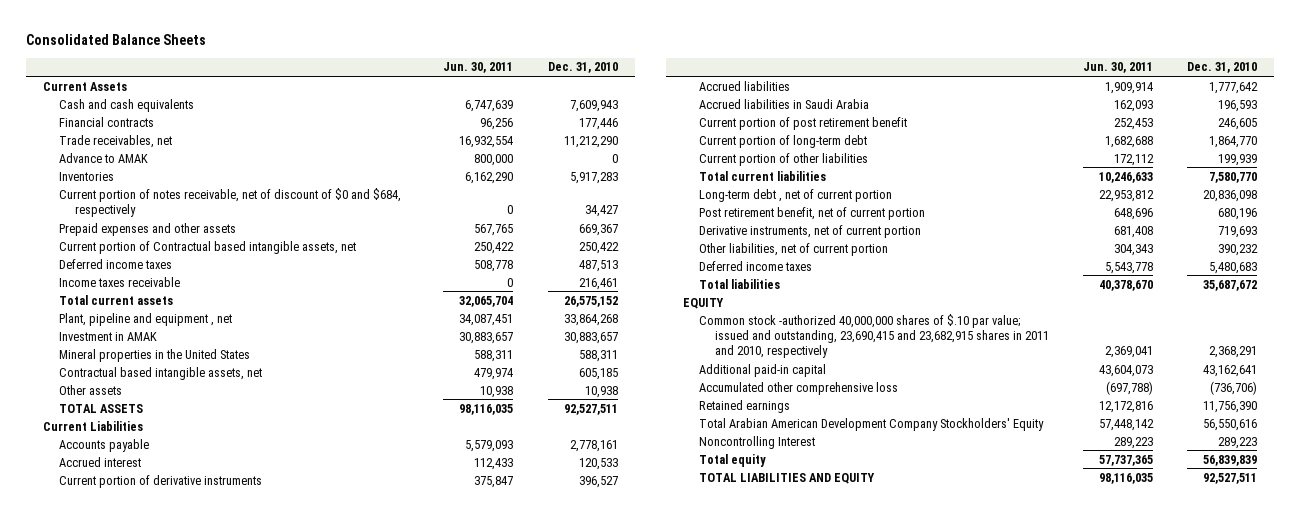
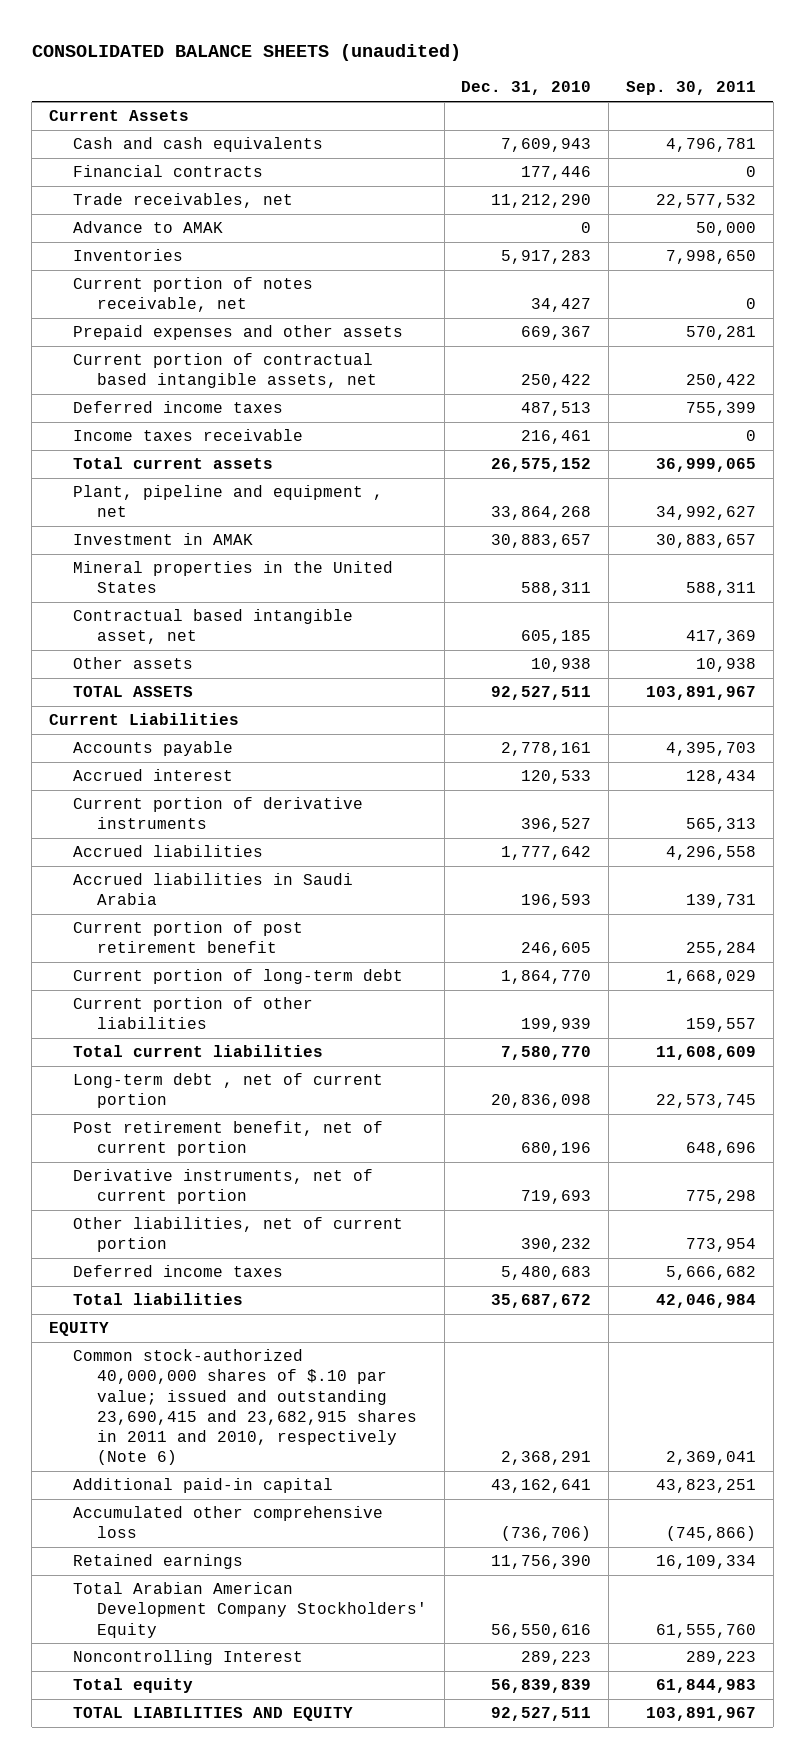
[26,34,207,46] Consolidated Balance Sheets -> [31,43,461,61] CONSOLIDATED BALANCE SHEETS (unaudited)
[443,62,514,74] Jun. 30, 2011 -> none
none -> [625,81,756,96] Sep. 30, 2011
[59,187,402,217] Current portion of notes receivable, net of discount of $0 and $684, respectively -> [73,277,314,313] Current portion of notes receivable, net
[59,240,357,254] Current portion of Contractual based intangible assets, net -> [73,353,378,389] Current portion of contractual based intangible assets, net
[59,366,263,380] Contractual based intangible assets, net -> [73,609,354,645] Contractual based intangible asset, net
[698,313,1049,358] Common stock -authorized 40,000,000 shares of $.10 par value; issued and outstanding, 23,690,415 and 23,682,915 shares in 2011 and 2010, respectively -> [73,1349,418,1465] Common stock-authorized 40,000,000 shares of $.10 par value; issued and outstanding 23,690,415 and 23,682,915 shares in 2011 and 2010, respectively (Note 6)

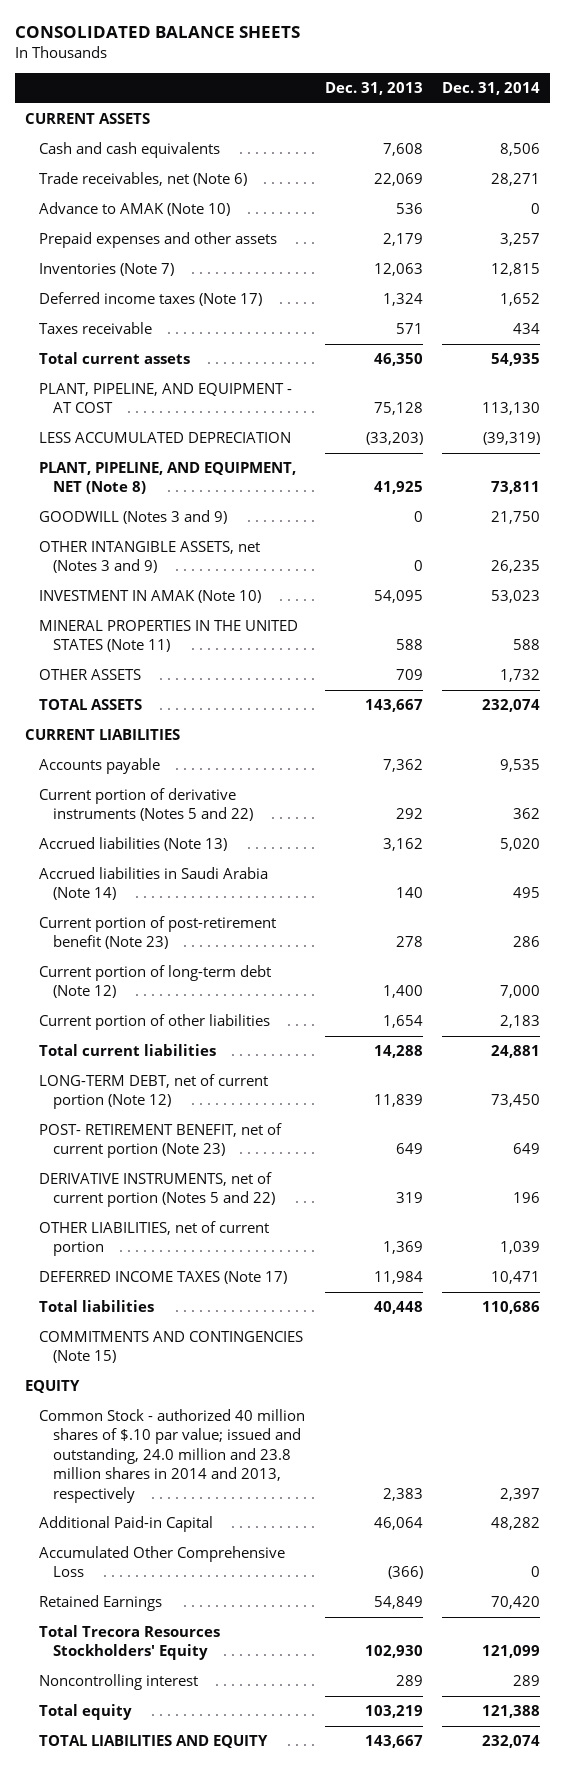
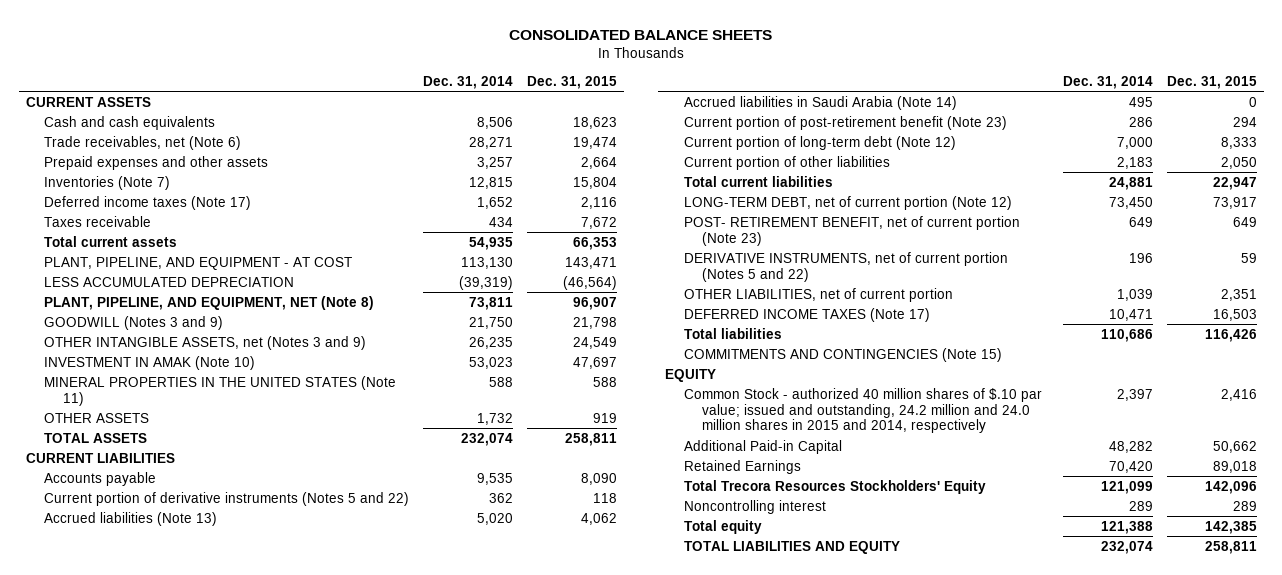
[324,82,423,96] Dec. 31, 2013 -> none
none -> [527,76,618,90] Dec. 31, 2015
[38,202,230,217] Advance to AMAK (Note 10) -> none
[38,1409,305,1503] Common Stock - authorized 40 million shares of $.10 par value; issued and outstanding, 24.0 million and 23.8 million shares in 2014 and 2013, respectively -> [683,387,1042,434] Common Stock - authorized 40 million shares of $.10 par value; issued and outstanding, 24.2 million and 24.0 million shares in 2015 and 2014, respectively
[38,1546,285,1578] Accumulated Other Comprehensive Loss -> none

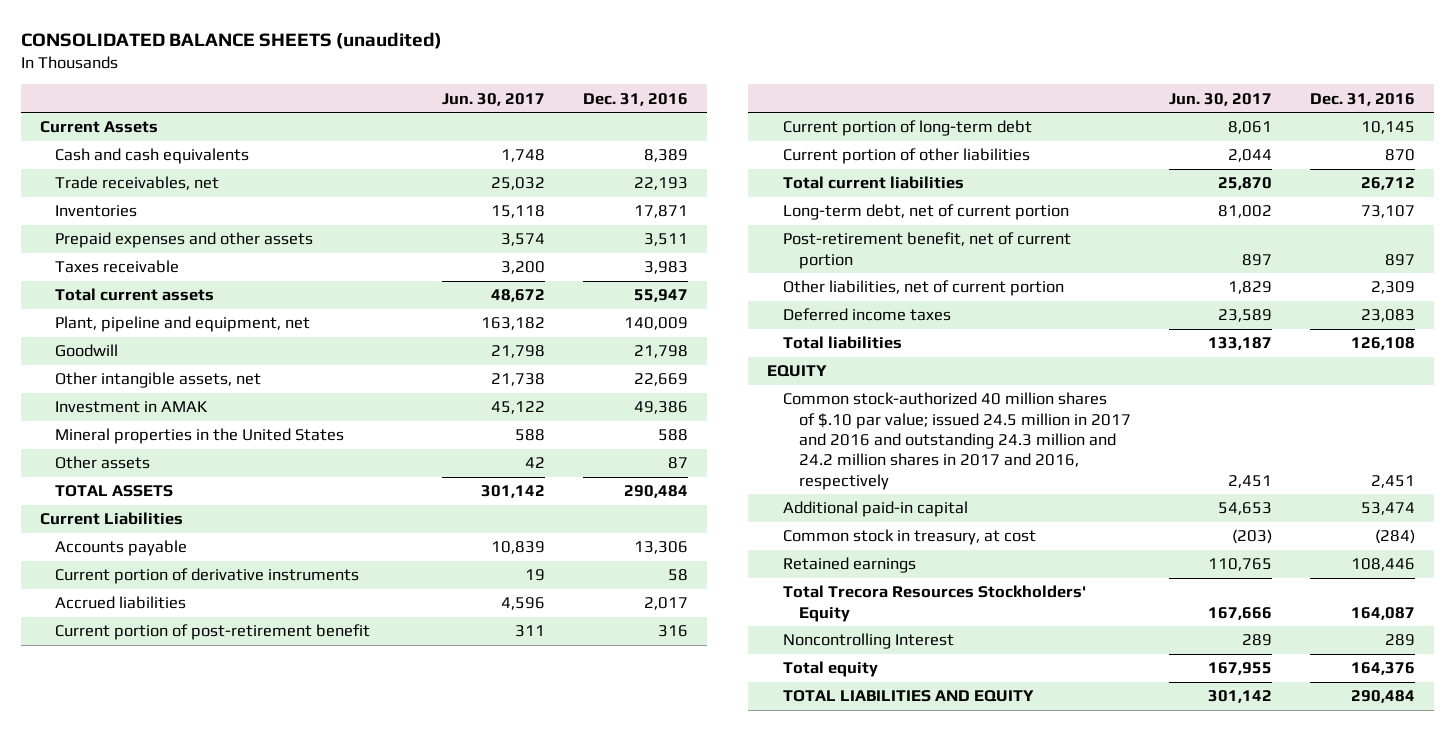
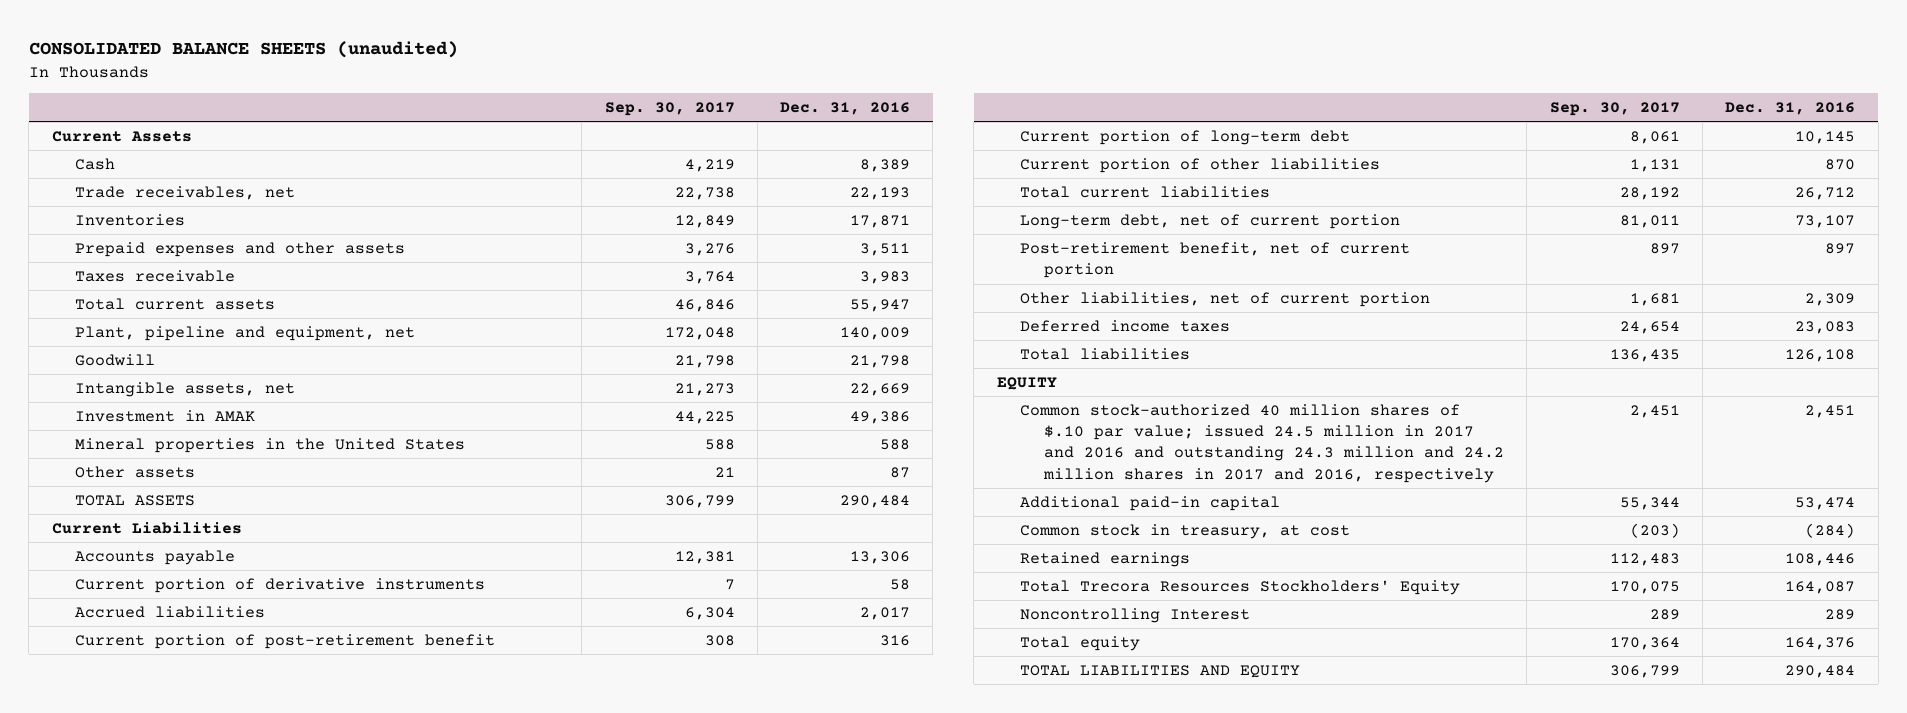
[441,92,545,106] Jun. 30, 2017 -> none
none -> [604,101,735,116] Sep. 30, 2017
[55,148,250,165] Cash and cash equivalents -> [75,157,116,170] Cash
[55,372,262,389] Other intangible assets, net -> [75,381,296,397] Intangible assets, net

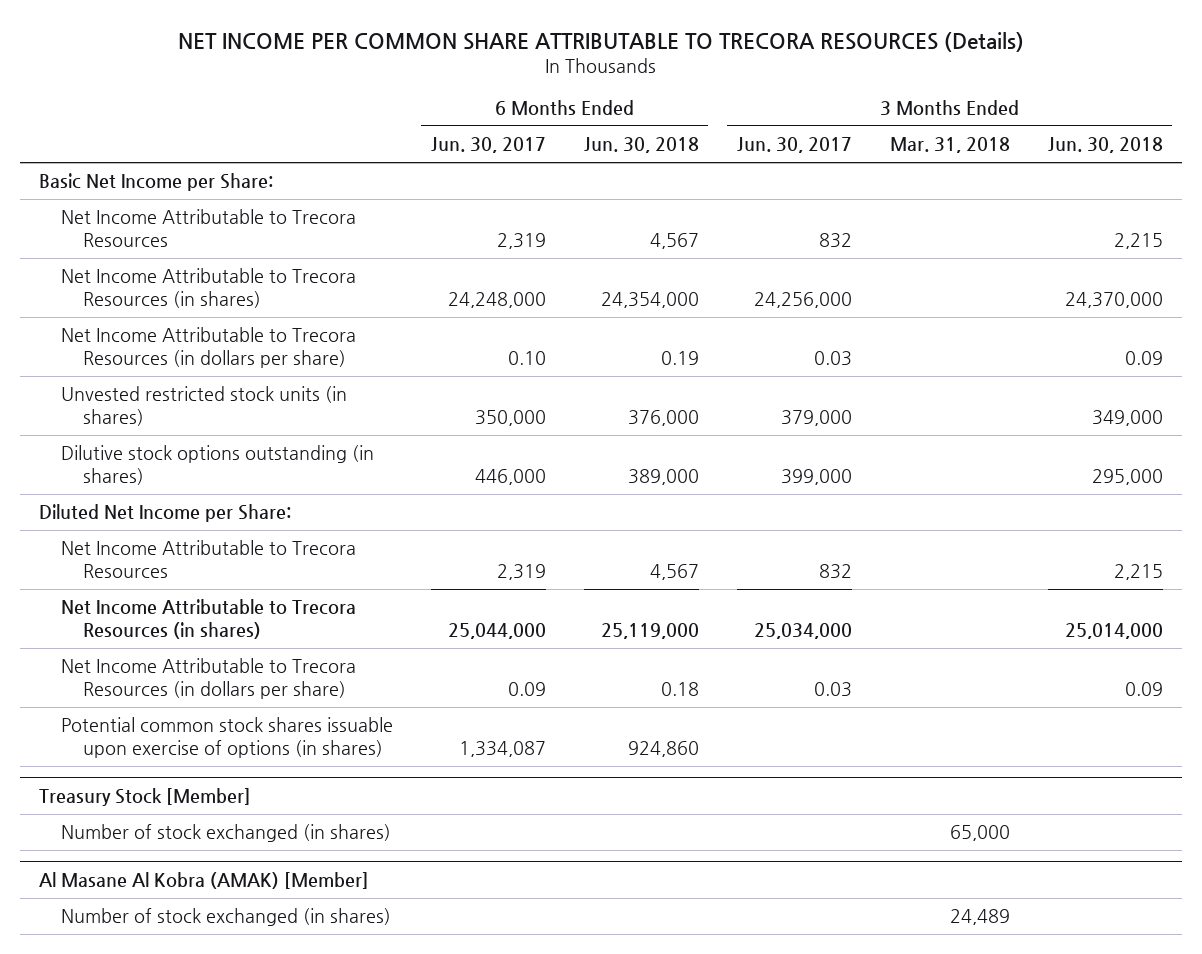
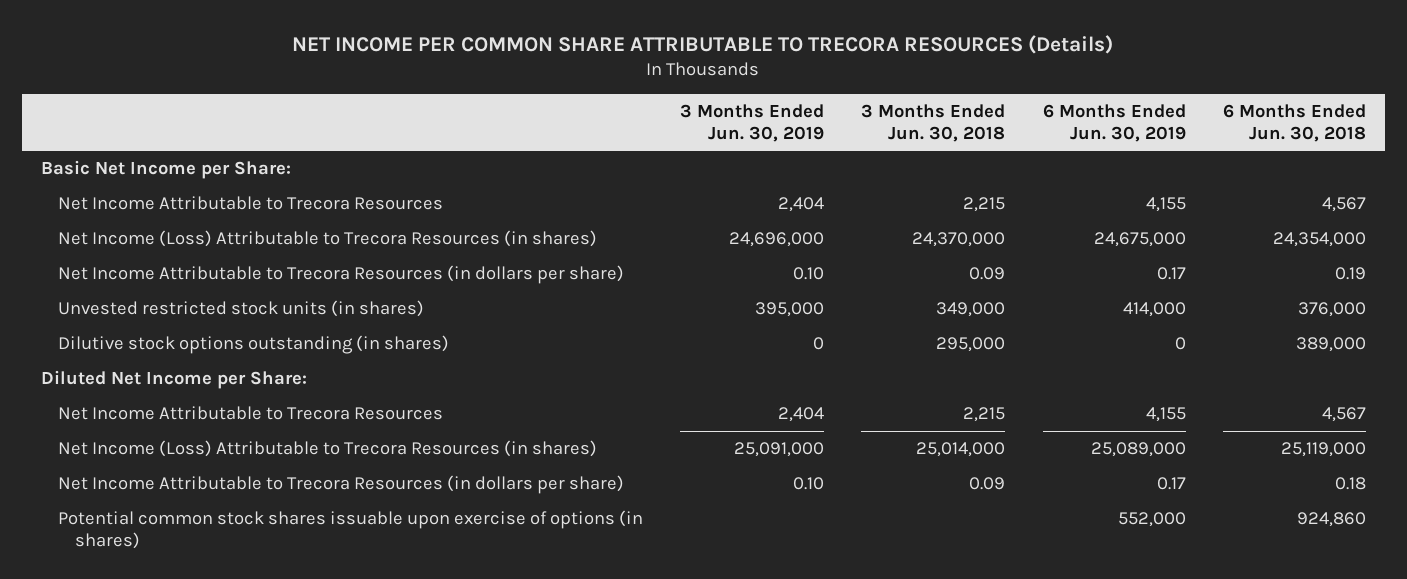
[430,137,546,154] Jun. 30, 2017 -> none
[736,137,852,154] Jun. 30, 2017 -> none
[889,137,1010,154] Mar. 31, 2018 -> none
none -> [680,103,825,142] 3 Months Ended Jun. 30, 2019
none -> [1042,103,1186,142] 6 Months Ended Jun. 30, 2019
[60,268,356,309] Net Income Attributable to Trecora Resources (in shares) -> [57,230,597,248] Net Income (Loss) Attributable to Trecora Resources (in shares)
[60,599,356,640] Net Income Attributable to Trecora Resources (in shares) -> [57,440,597,458] Net Income (Loss) Attributable to Trecora Resources (in shares)
[38,787,251,806] Treasury Stock [Member] -> none
[60,824,391,843] Number of stock exchanged (in shares) -> none
[38,871,369,889] Al Masane Al Kobra (AMAK) [Member] -> none
[60,908,391,927] Number of stock exchanged (in shares) -> none

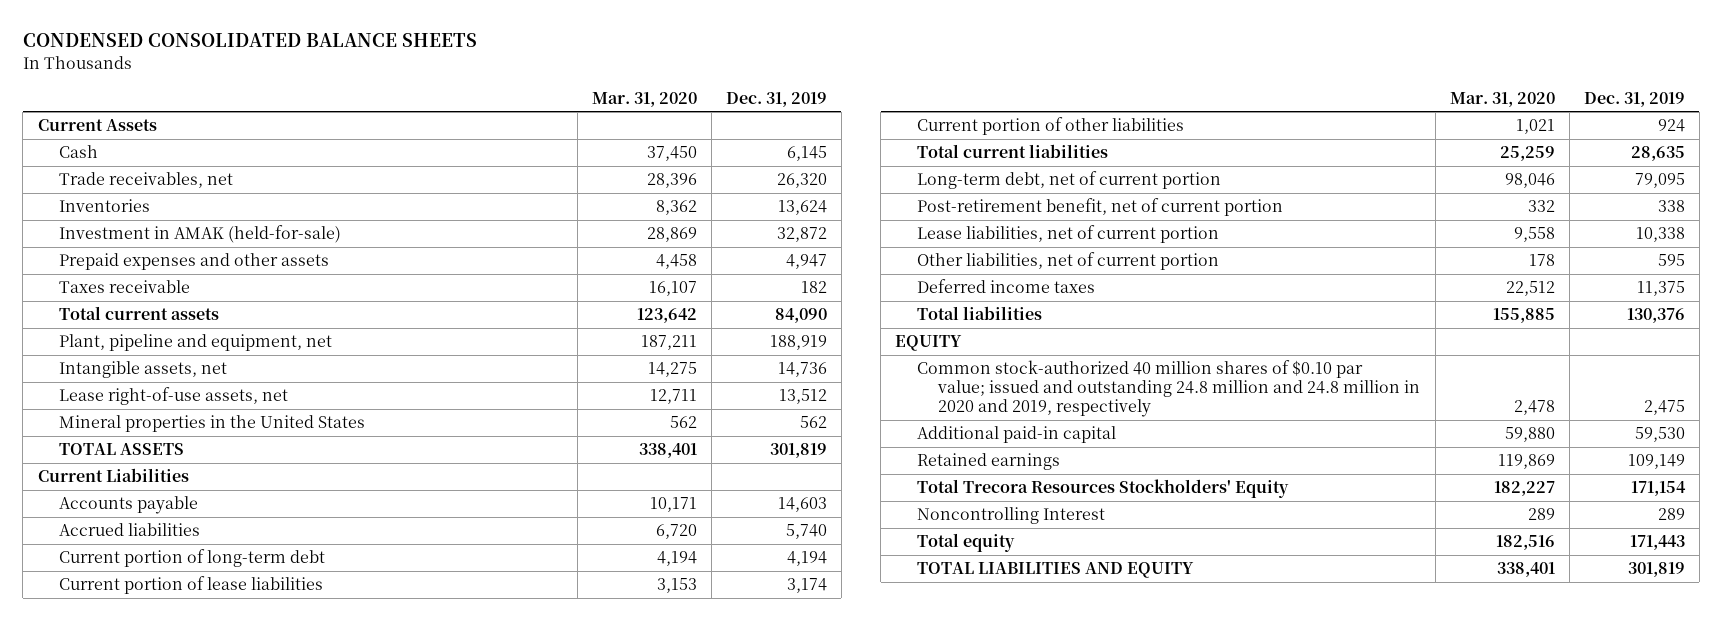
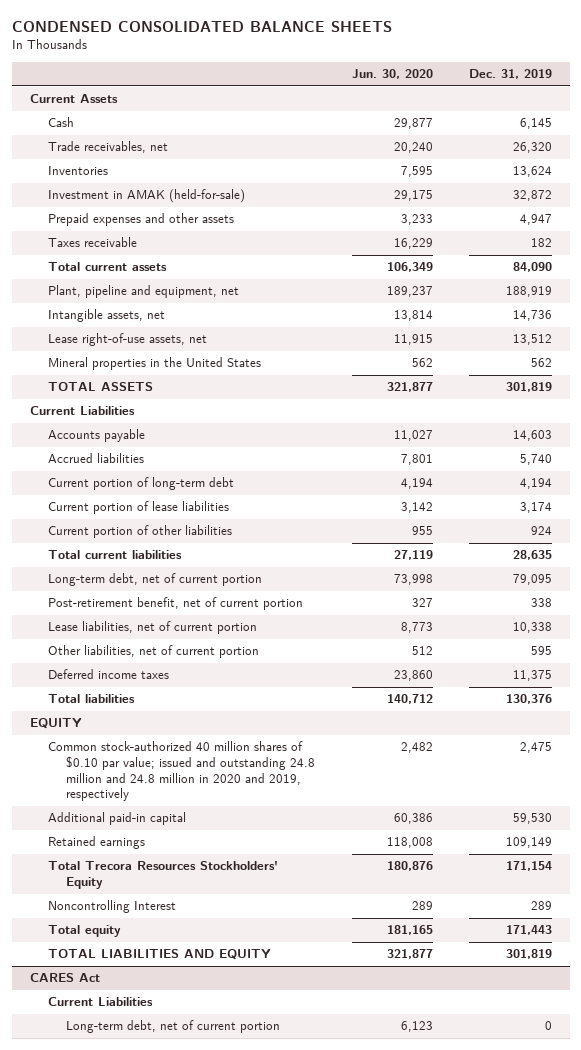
[591,91,697,107] Mar. 31, 2020 -> none
none -> [351,69,433,80] Jun. 30, 2020
none -> [29,973,100,983] CARES Act
none -> [48,997,154,1007] Current Liabilities
none -> [66,1020,281,1034] Long-term debt, net of current portion

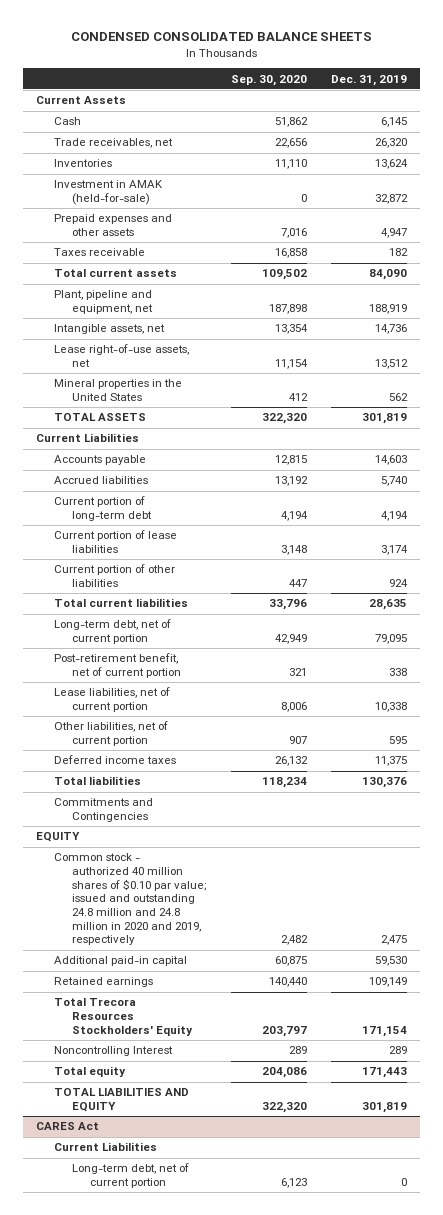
[351,69,433,80] Jun. 30, 2020 -> none
none -> [230,74,307,86] Sep. 30, 2020
none -> [53,798,153,823] Commitments and Contingencies
[48,741,316,802] Common stock-authorized 40 million shares of $0.10 par value; issued and outstanding 24.8 million and 24.8 million in 2020 and 2019, respectively -> [53,853,206,946] Common stock - authorized 40 million shares of $0.10 par value; issued and outstanding 24.8 million and 24.8 million in 2020 and 2019, respectively

